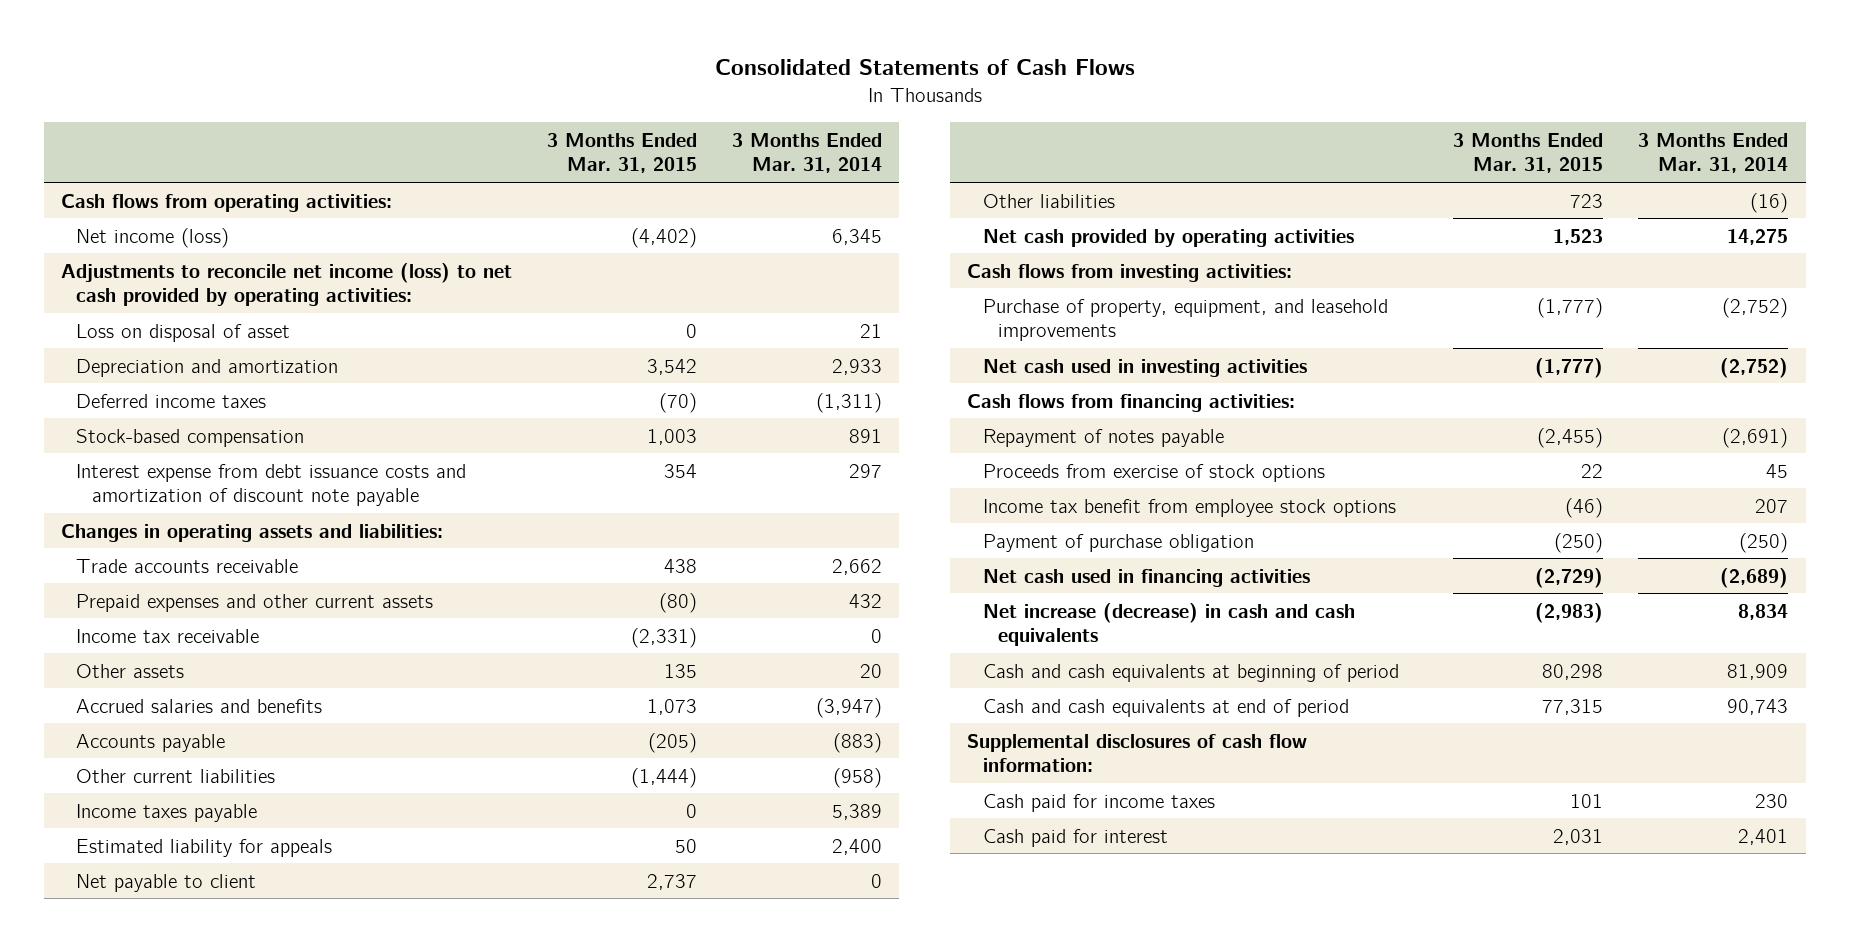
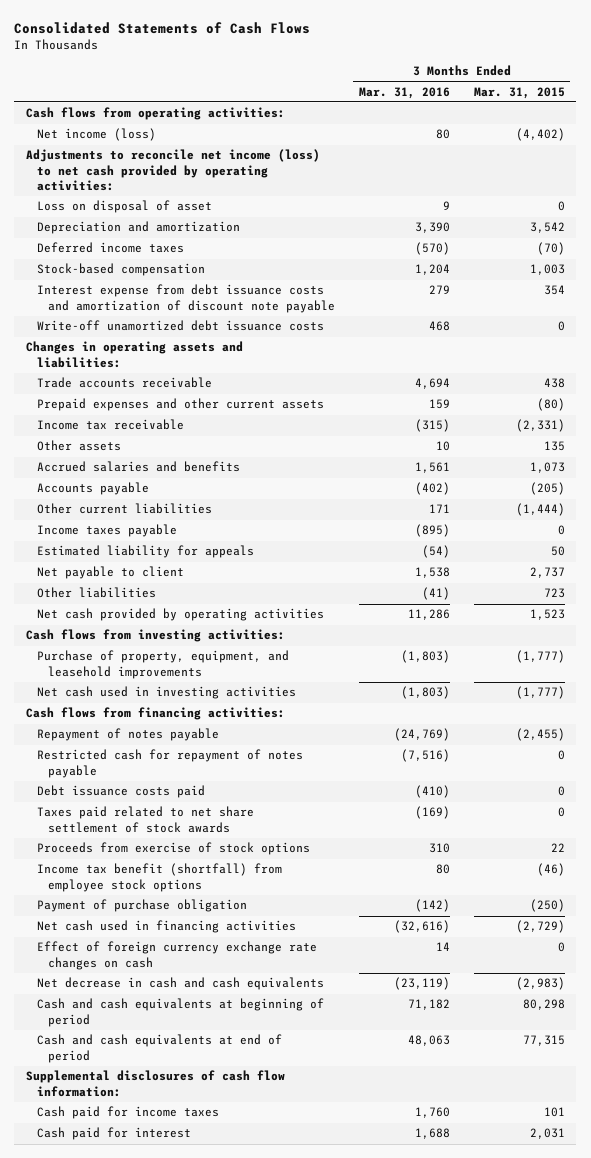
[731,132,882,174] 3 Months Ended Mar. 31, 2014 -> none
none -> [358,86,450,99] Mar. 31, 2016
none -> [37,320,325,332] Write-off unamortized debt issuance costs
none -> [37,749,304,778] Restricted cash for repayment of notes payable
none -> [37,785,206,799] Debt issuance costs paid
none -> [37,806,255,833] Taxes paid related to net share settlement of stock awards
[982,498,1396,517] Income tax benefit from employee stock options -> [37,863,283,892] Income tax benefit (shortfall) from employee stock options
none -> [37,941,318,970] Effect of foreign currency exchange rate changes on cash
[982,602,1355,647] Net increase (decrease) in cash and cash equivalents -> [37,977,325,991] Net decrease in cash and cash equivalents

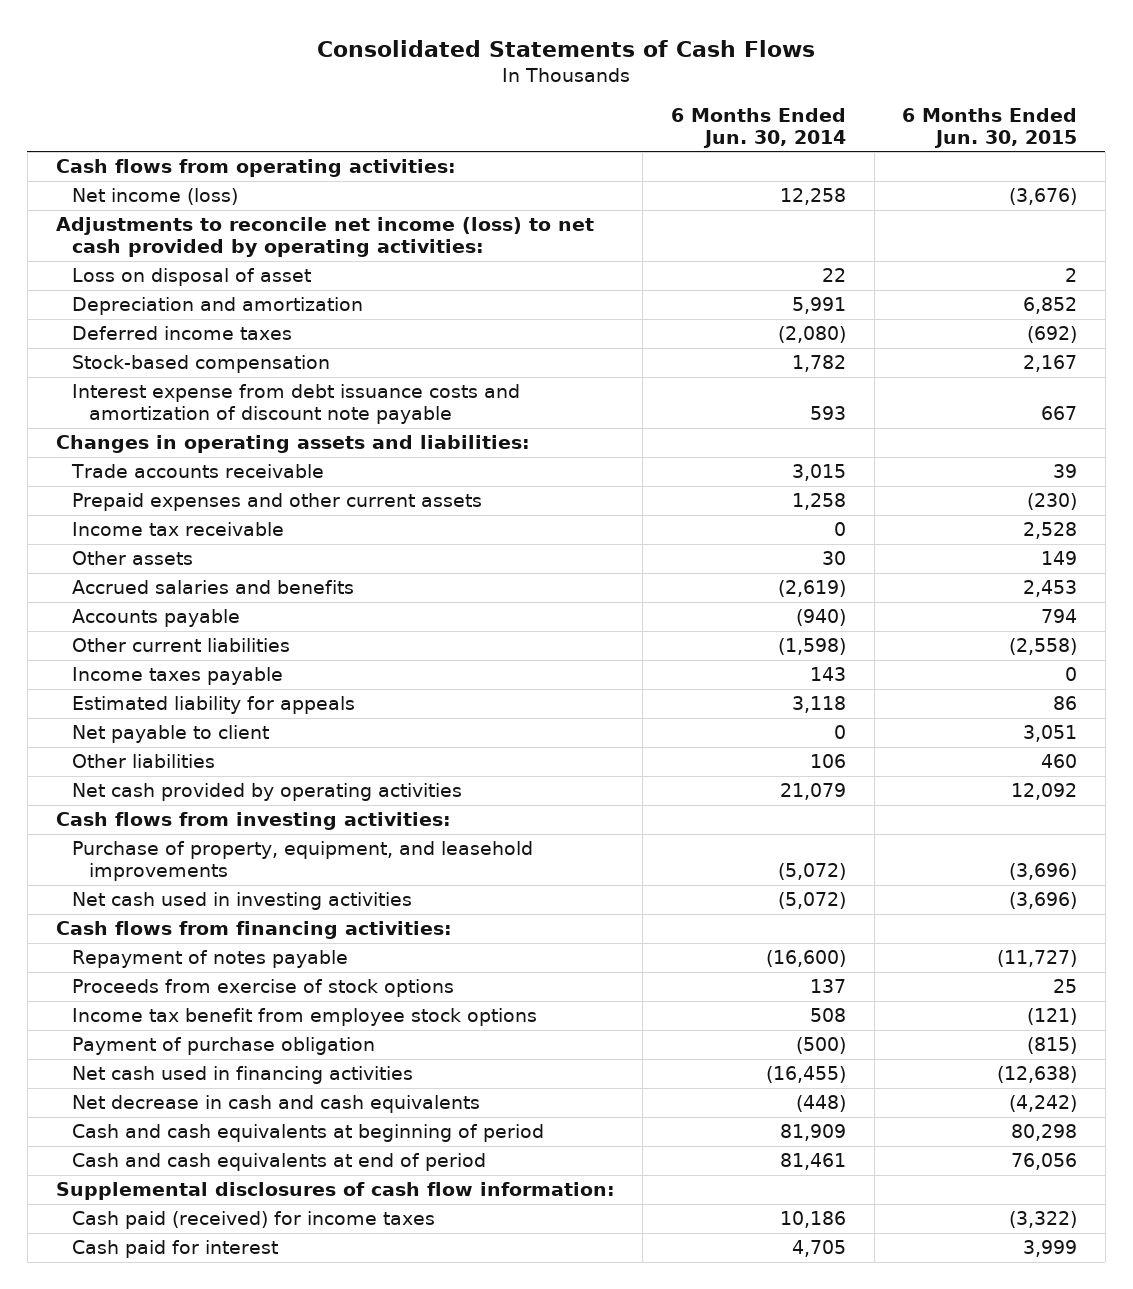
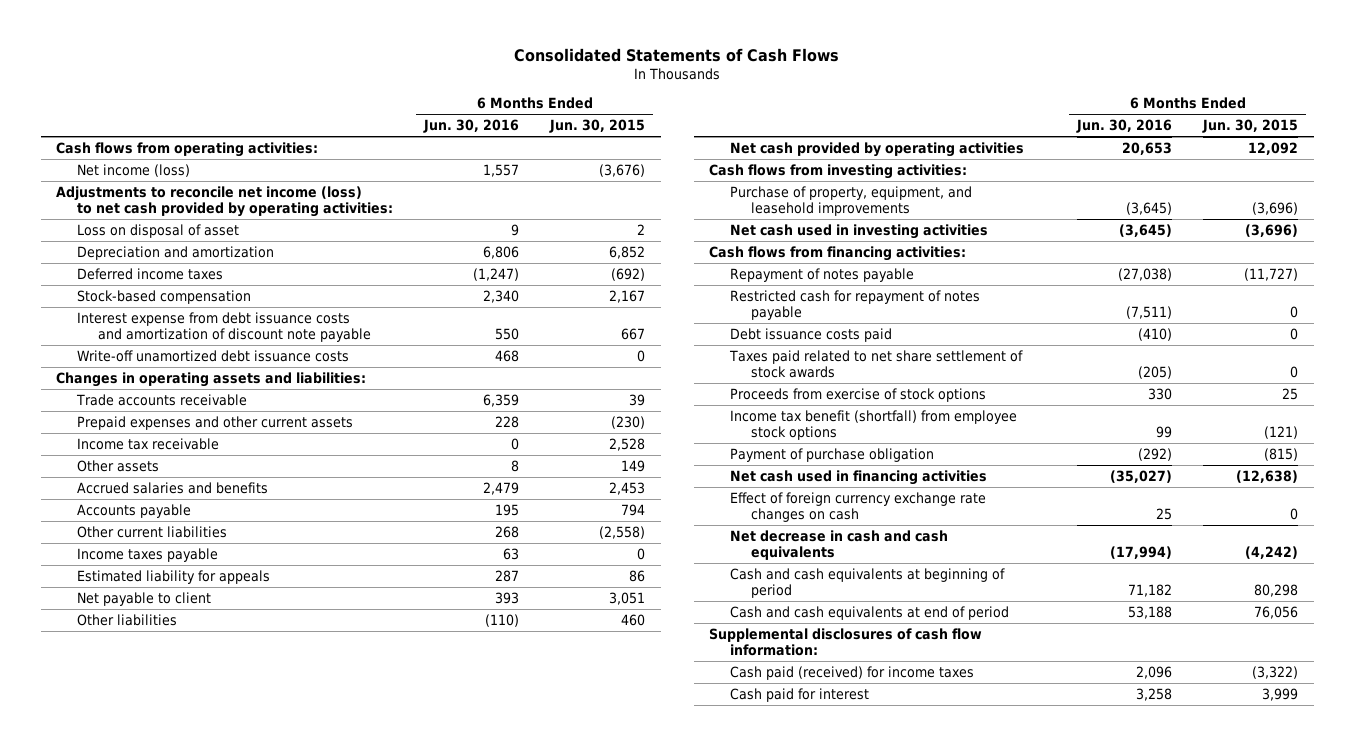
[670,107,846,148] 6 Months Ended Jun. 30, 2014 -> none
none -> [423,119,520,134] Jun. 30, 2016
none -> [76,349,349,362] Write-off unamortized debt issuance costs
none -> [730,289,981,320] Restricted cash for repayment of notes payable
none -> [730,327,893,342] Debt issuance costs paid
none -> [729,349,1024,378] Taxes paid related to net share settlement of stock awards
[72,1008,538,1027] Income tax benefit from employee stock options -> [730,409,1018,440] Income tax benefit (shortfall) from employee stock options
none -> [730,491,987,522] Effect of foreign currency exchange rate changes on cash

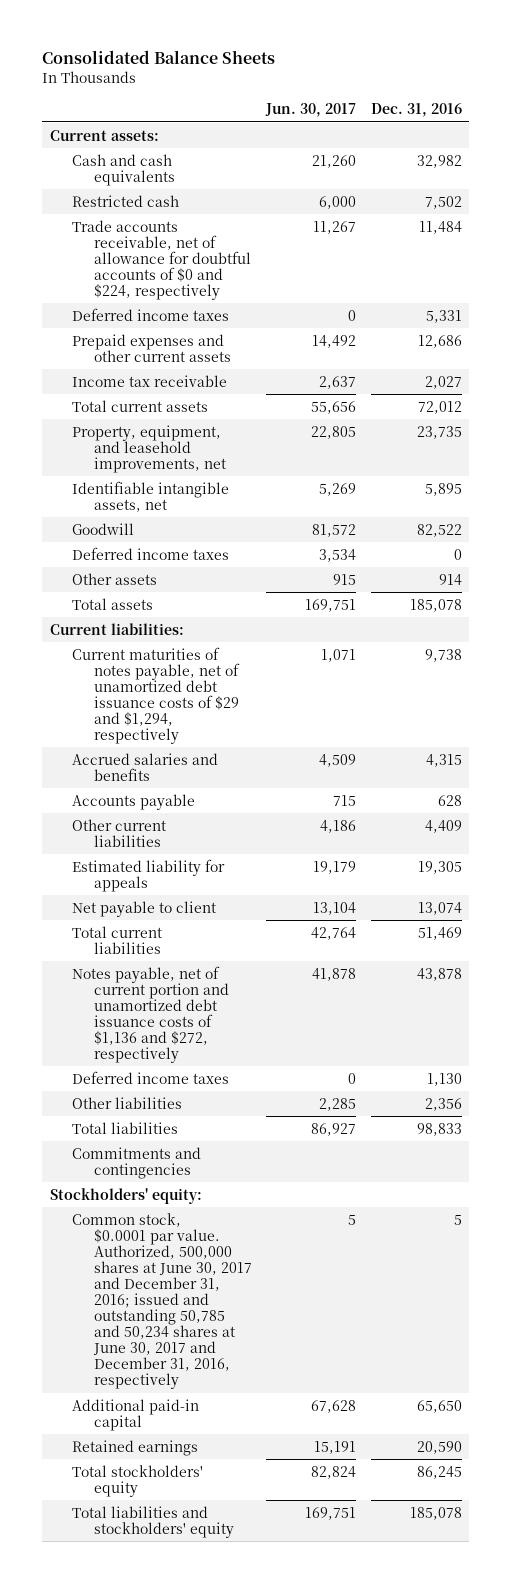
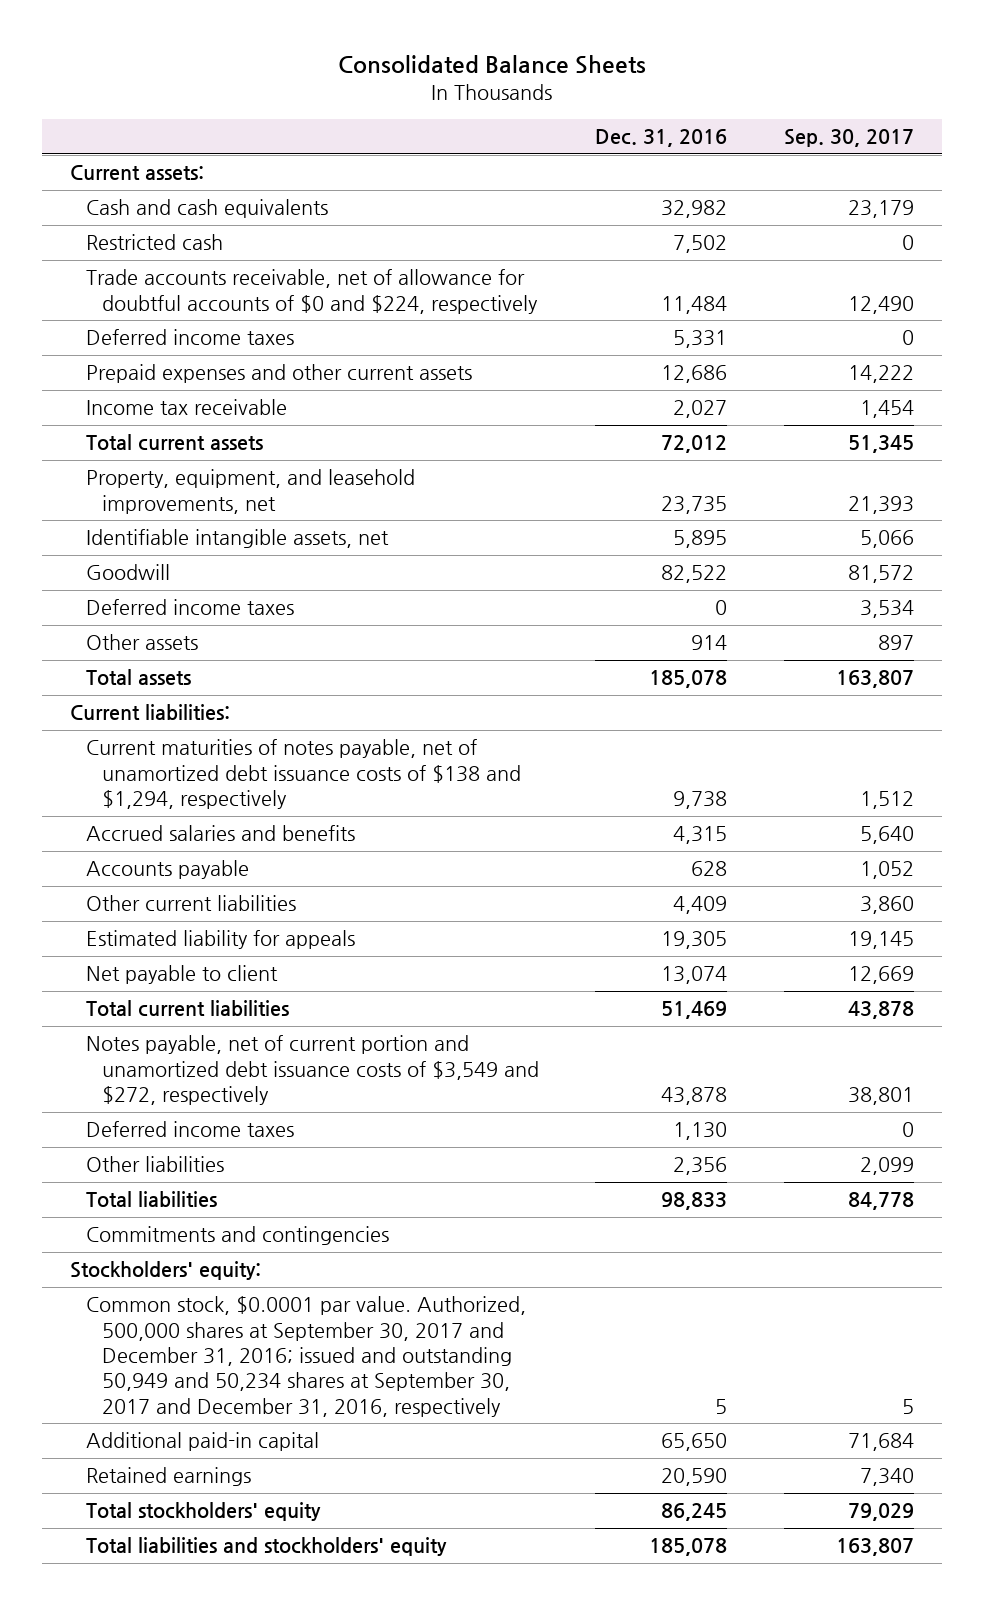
[265,102,357,117] Jun. 30, 2017 -> none
none -> [783,128,914,147] Sep. 30, 2017
[71,646,240,744] Current maturities of notes payable, net of unamortized debt issuance costs of $29 and $1,294, respectively -> [86,739,522,810] Current maturities of notes payable, net of unamortized debt issuance costs of $138 and $1,294, respectively
[71,965,229,1063] Notes payable, net of current portion and unamortized debt issuance costs of $1,136 and $272, respectively -> [86,1035,540,1106] Notes payable, net of current portion and unamortized debt issuance costs of $3,549 and $272, respectively
[71,1212,252,1390] Common stock, $0.0001 par value. Authorized, 500,000 shares at June 30, 2017 and December 31, 2016; issued and outstanding 50,785 and 50,234 shares at June 30, 2017 and December 31, 2016, respectively -> [86,1296,527,1417] Common stock, $0.0001 par value. Authorized, 500,000 shares at September 30, 2017 and December 31, 2016; issued and outstanding 50,949 and 50,234 shares at September 30, 2017 and December 31, 2016, respectively

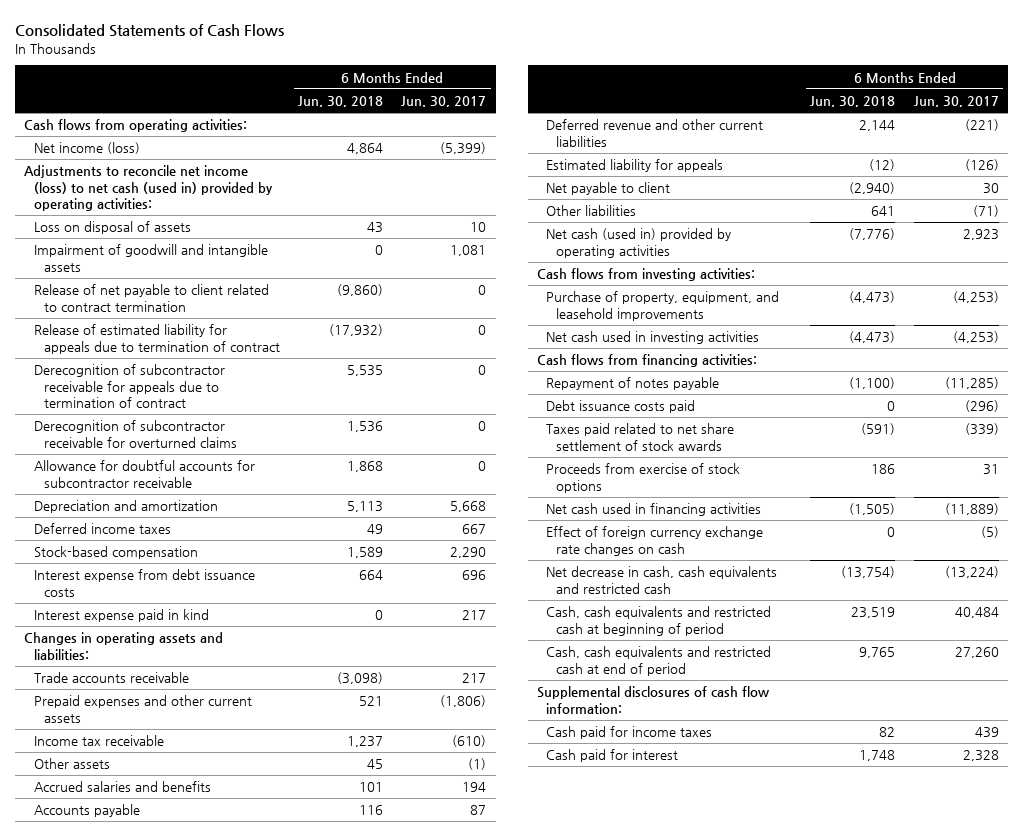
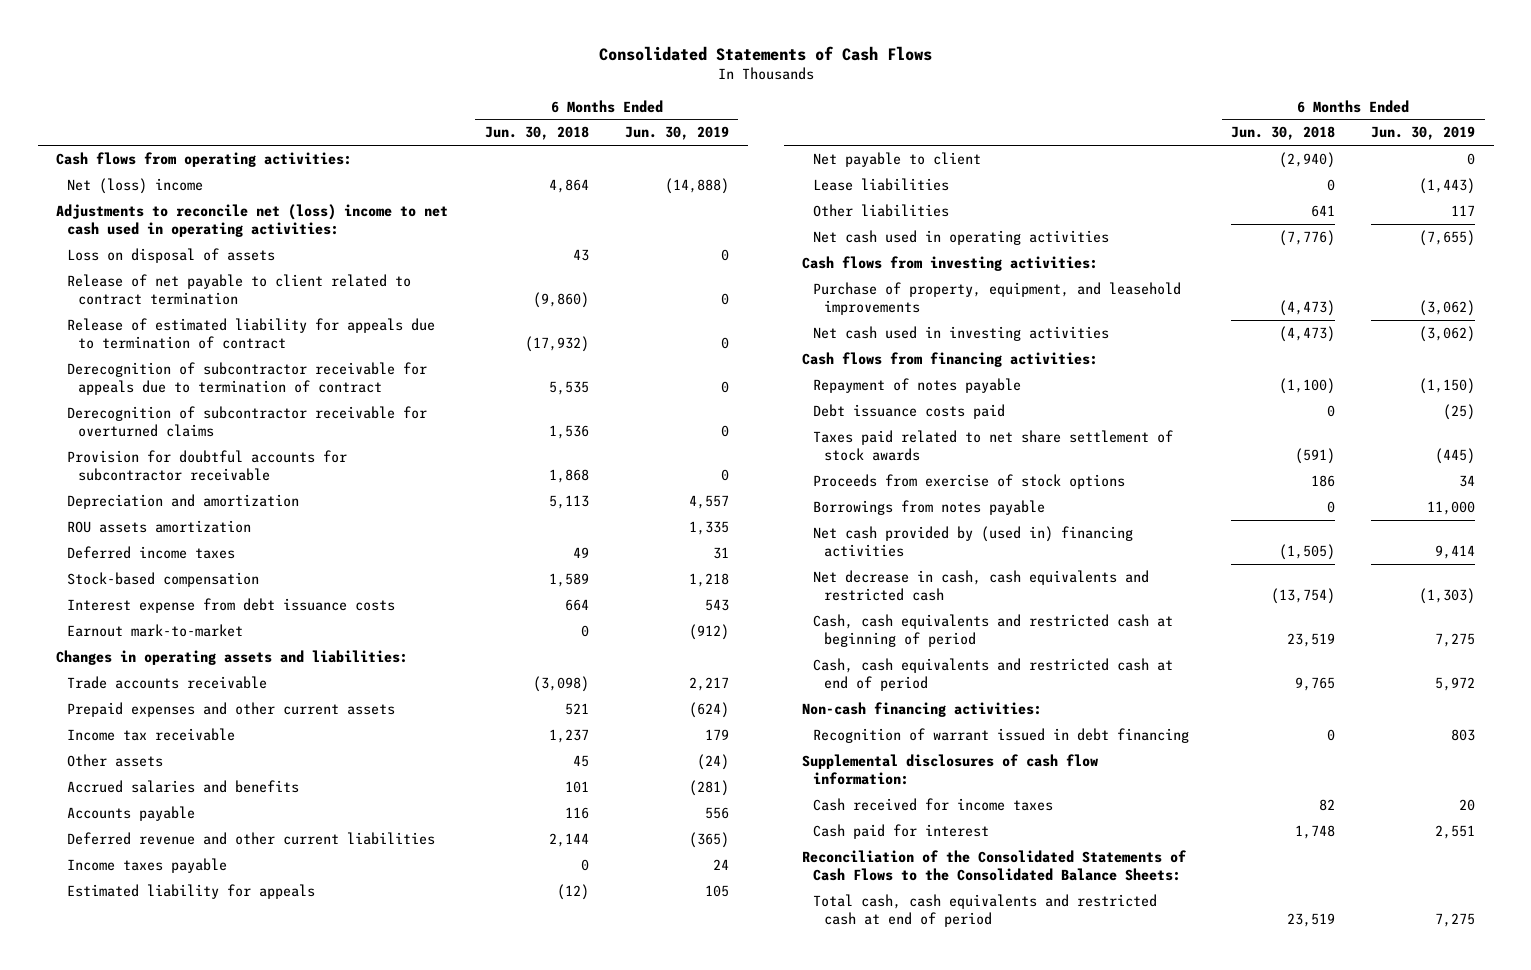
[401,96,487,108] Jun. 30, 2017 -> none
none -> [625,126,730,141] Jun. 30, 2019
[34,142,141,155] Net income (loss) -> [66,177,203,194] Net (loss) income
[24,165,274,211] Adjustments to reconcile net income (loss) to net cash (used in) provided by operating activities: -> [55,203,448,237] Adjustments to reconcile net (loss) income to net cash used in operating activities:
[34,244,269,272] Impairment of goodwill and intangible assets -> none
[34,460,256,488] Allowance for doubtful accounts for subcontractor receivable -> [66,449,347,481] Provision for doubtful accounts for subcontractor receivable
none -> [66,519,251,533] ROU assets amortization
[34,609,210,623] Interest expense paid in kind -> none
none -> [66,623,243,637] Earnout mark-to-market
none -> [66,857,227,873] Income taxes payable
none -> [812,177,949,191] Lease liabilities
[546,228,732,258] Net cash (used in) provided by operating activities -> [812,229,1109,245] Net cash used in operating activities
[546,526,764,556] Effect of foreign currency exchange rate changes on cash -> none
none -> [812,499,1045,515] Borrowings from notes payable
[546,503,762,517] Net cash used in financing activities -> [812,525,1133,557] Net cash provided by (used in) financing activities
none -> [802,701,1043,717] Non-cash financing activities:
none -> [812,727,1189,743] Recognition of warrant issued in debt financing
[546,726,713,740] Cash paid for income taxes -> [812,797,1053,811] Cash received for income taxes
none -> [802,849,1188,881] Reconciliation of the Consolidated Statements of Cash Flows to the Consolidated Balance Sheets:
none -> [812,893,1157,927] Total cash, cash equivalents and restricted cash at end of period

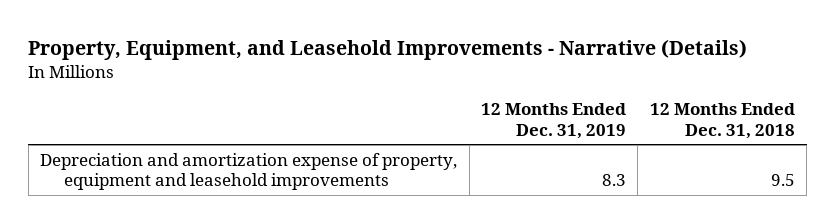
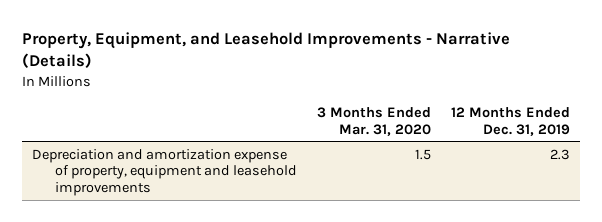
[649,102,795,139] 12 Months Ended Dec. 31, 2018 -> none
none -> [316,106,431,136] 3 Months Ended Mar. 31, 2020
[602,174,627,187] 8.3 -> [550,148,571,160] 2.3

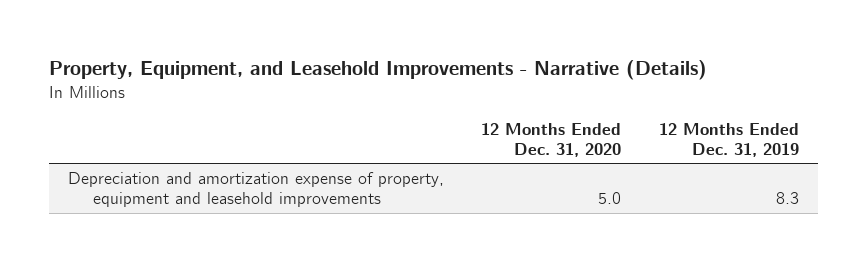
[316,106,431,136] 3 Months Ended Mar. 31, 2020 -> none
none -> [481,122,622,158] 12 Months Ended Dec. 31, 2020
[550,148,571,160] 2.3 -> [775,192,799,205] 8.3

